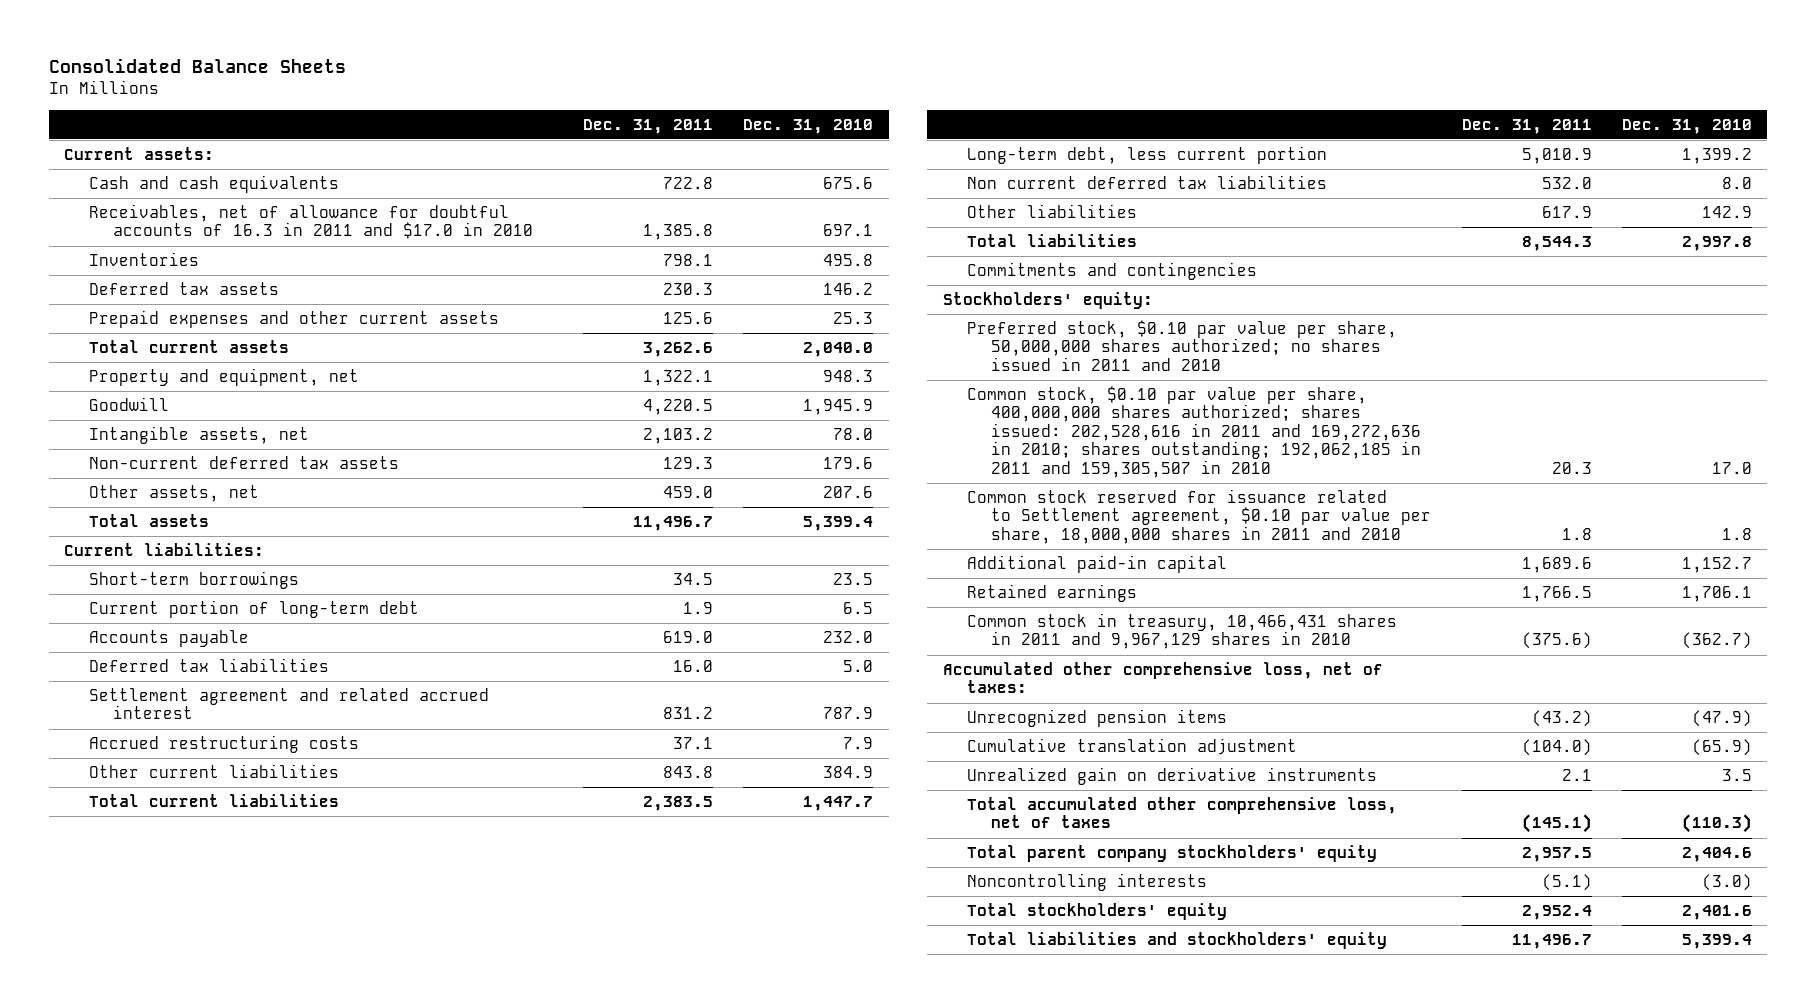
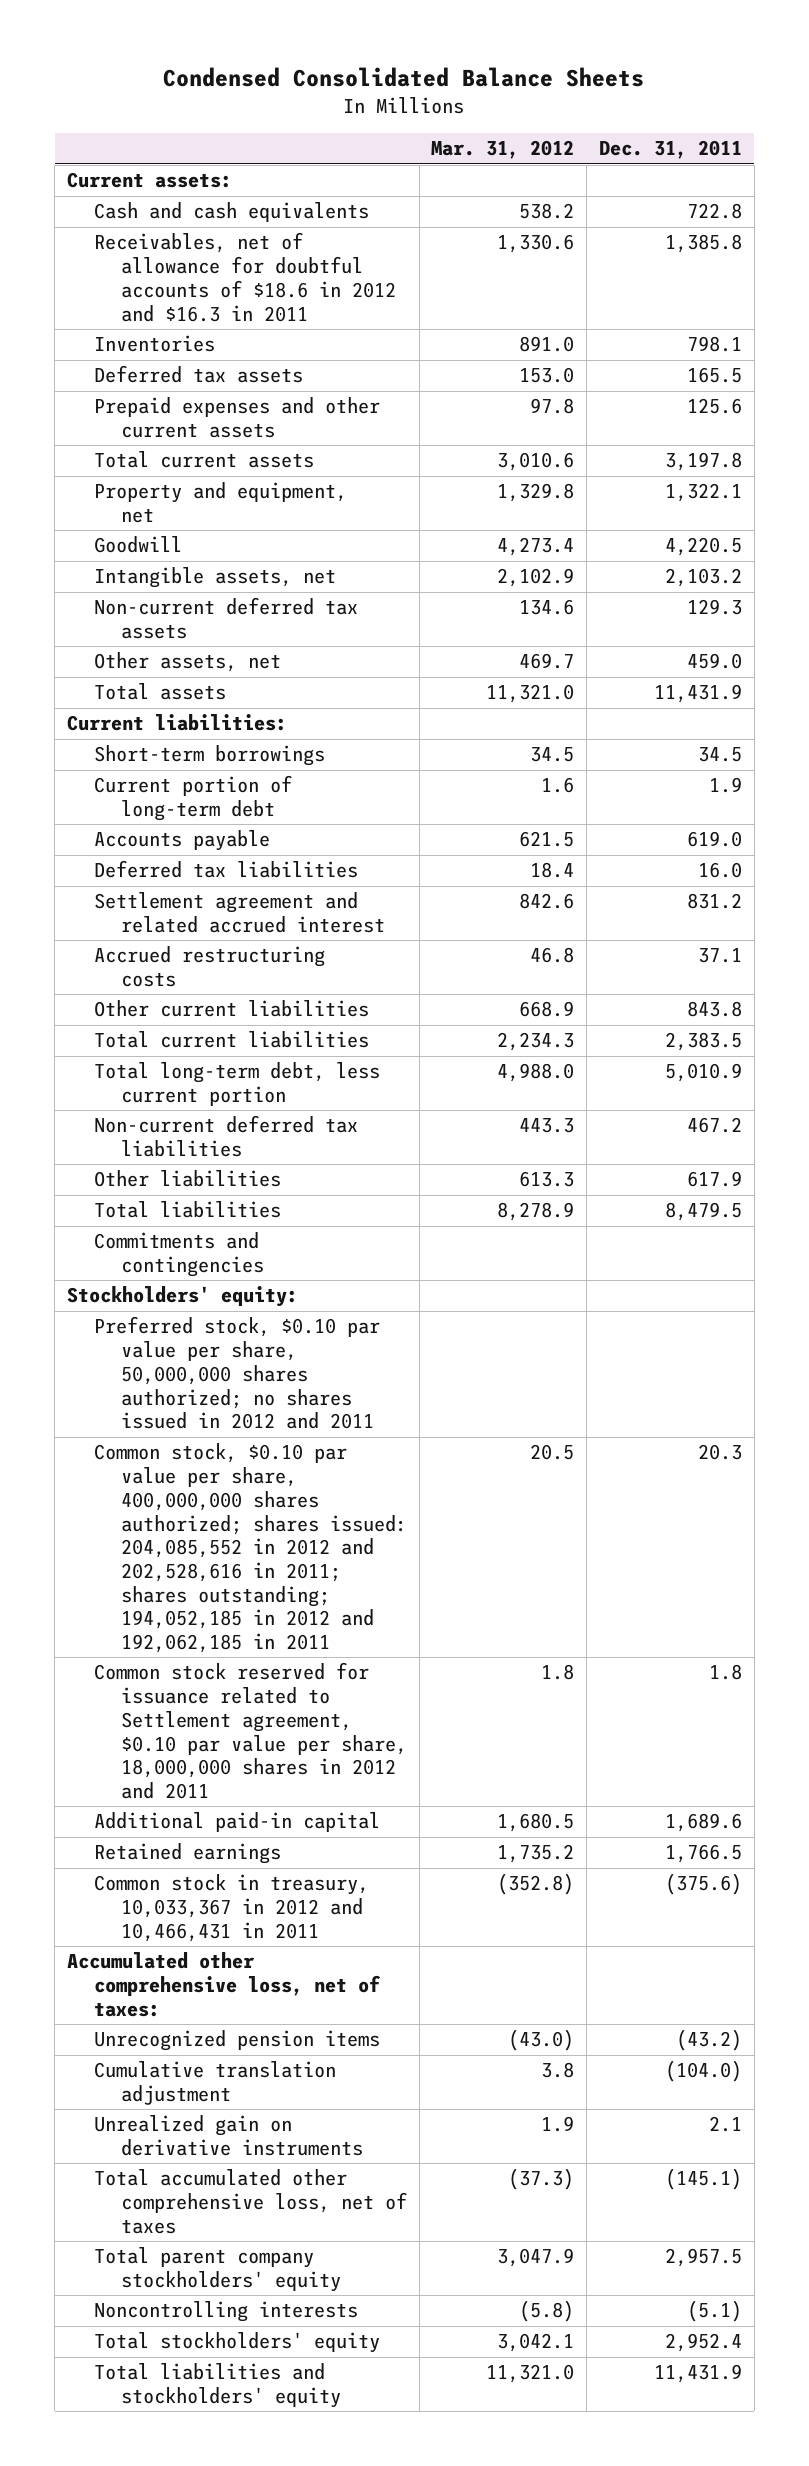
[49,58,347,74] Consolidated Balance Sheets -> [163,66,645,87] Condensed Consolidated Balance Sheets
[743,118,874,134] Dec. 31, 2010 -> none
none -> [431,140,575,160] Mar. 31, 2012
[88,204,533,240] Receivables, net of allowance for doubtful accounts of 16.3 in 2011 and $17.0 in 2010 -> [94,232,396,322] Receivables, net of allowance for doubtful accounts of $18.6 in 2012 and $16.3 in 2011
[663,283,714,296] 230.3 -> [686,367,742,384] 165.5
[643,342,714,358] 3,262.6 -> [664,452,742,472] 3,197.8
[633,516,714,532] 11,496.7 -> [653,684,742,704] 11,431.9
[966,146,1327,165] Long-term debt, less current portion -> [94,1062,381,1107] Total long-term debt, less current portion
[966,175,1327,190] Non current deferred tax liabilities -> [94,1115,359,1158] Non-current deferred tax liabilities
[1541,177,1592,190] 532.0 -> [686,1117,742,1134] 467.2
[1521,236,1592,252] 8,544.3 -> [664,1202,742,1222] 8,479.5
[966,320,1397,371] Preferred stock, $0.10 par value per share, 50,000,000 shares authorized; no shares issued in 2011 and 2010 -> [94,1316,381,1430] Preferred stock, $0.10 par value per share, 50,000,000 shares authorized; no shares issued in 2012 and 2011
[966,386,1422,478] Common stock, $0.10 par value per share, 400,000,000 shares authorized; shares issued: 202,528,616 in 2011 and 169,272,636 in 2010; shares outstanding; 192,062,185 in 2011 and 159,305,507 in 2010 -> [94,1443,407,1654] Common stock, $0.10 par value per share, 400,000,000 shares authorized; shares issued: 204,085,552 in 2012 and 202,528,616 in 2011; shares outstanding; 194,052,185 in 2012 and 192,062,185 in 2011
[966,489,1432,544] Common stock reserved for issuance related to Settlement agreement, $0.10 par value per share, 18,000,000 shares in 2011 and 2010 -> [94,1662,407,1799] Common stock reserved for issuance related to Settlement agreement, $0.10 par value per share, 18,000,000 shares in 2012 and 2011
[966,613,1397,650] Common stock in treasury, 10,466,431 shares in 2011 and 9,967,129 shares in 2010 -> [94,1874,370,1942] Common stock in treasury, 10,033,367 in 2012 and 10,466,431 in 2011
[1511,934,1592,950] 11,496.7 -> [653,2364,742,2384] 11,431.9

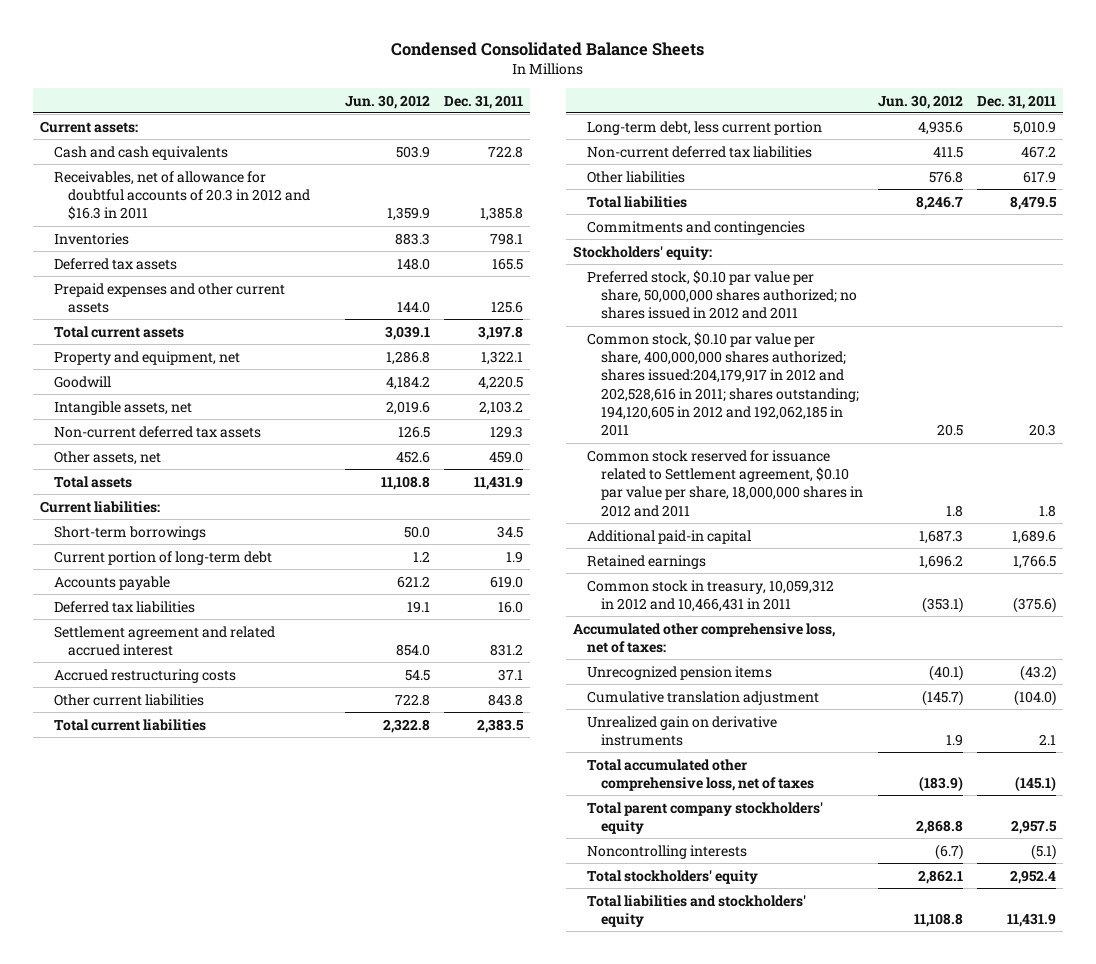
[431,140,575,160] Mar. 31, 2012 -> none
none -> [344,94,430,109] Jun. 30, 2012
[94,232,396,322] Receivables, net of allowance for doubtful accounts of $18.6 in 2012 and $16.3 in 2011 -> [54,170,311,221] Receivables, net of allowance for doubtful accounts of 20.3 in 2012 and $16.3 in 2011
[94,1062,381,1107] Total long-term debt, less current portion -> [587,120,823,135] Long-term debt, less current portion
[94,1443,407,1654] Common stock, $0.10 par value per share, 400,000,000 shares authorized; shares issued: 204,085,552 in 2012 and 202,528,616 in 2011; shares outstanding; 194,052,185 in 2012 and 192,062,185 in 2011 -> [587,331,860,437] Common stock, $0.10 par value per share, 400,000,000 shares authorized; shares issued:204,179,917 in 2012 and 202,528,616 in 2011; shares outstanding; 194,120,605 in 2012 and 192,062,185 in 2011
[94,1874,370,1942] Common stock in treasury, 10,033,367 in 2012 and 10,466,431 in 2011 -> [587,579,835,612] Common stock in treasury, 10,059,312 in 2012 and 10,466,431 in 2011

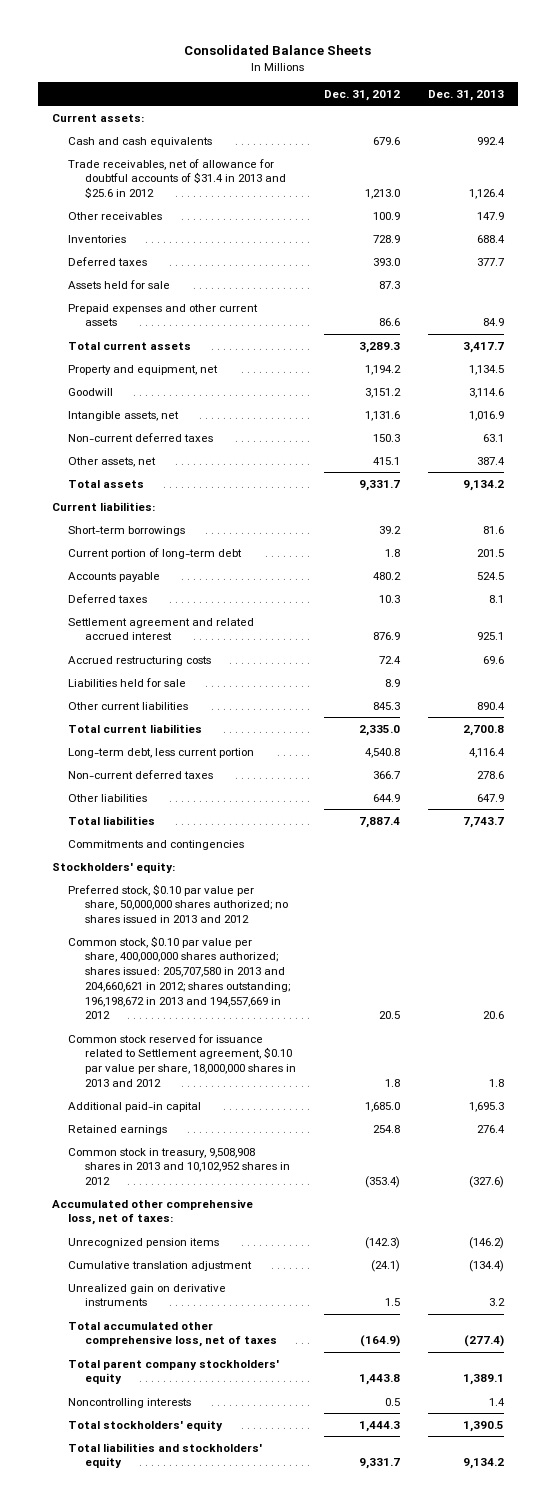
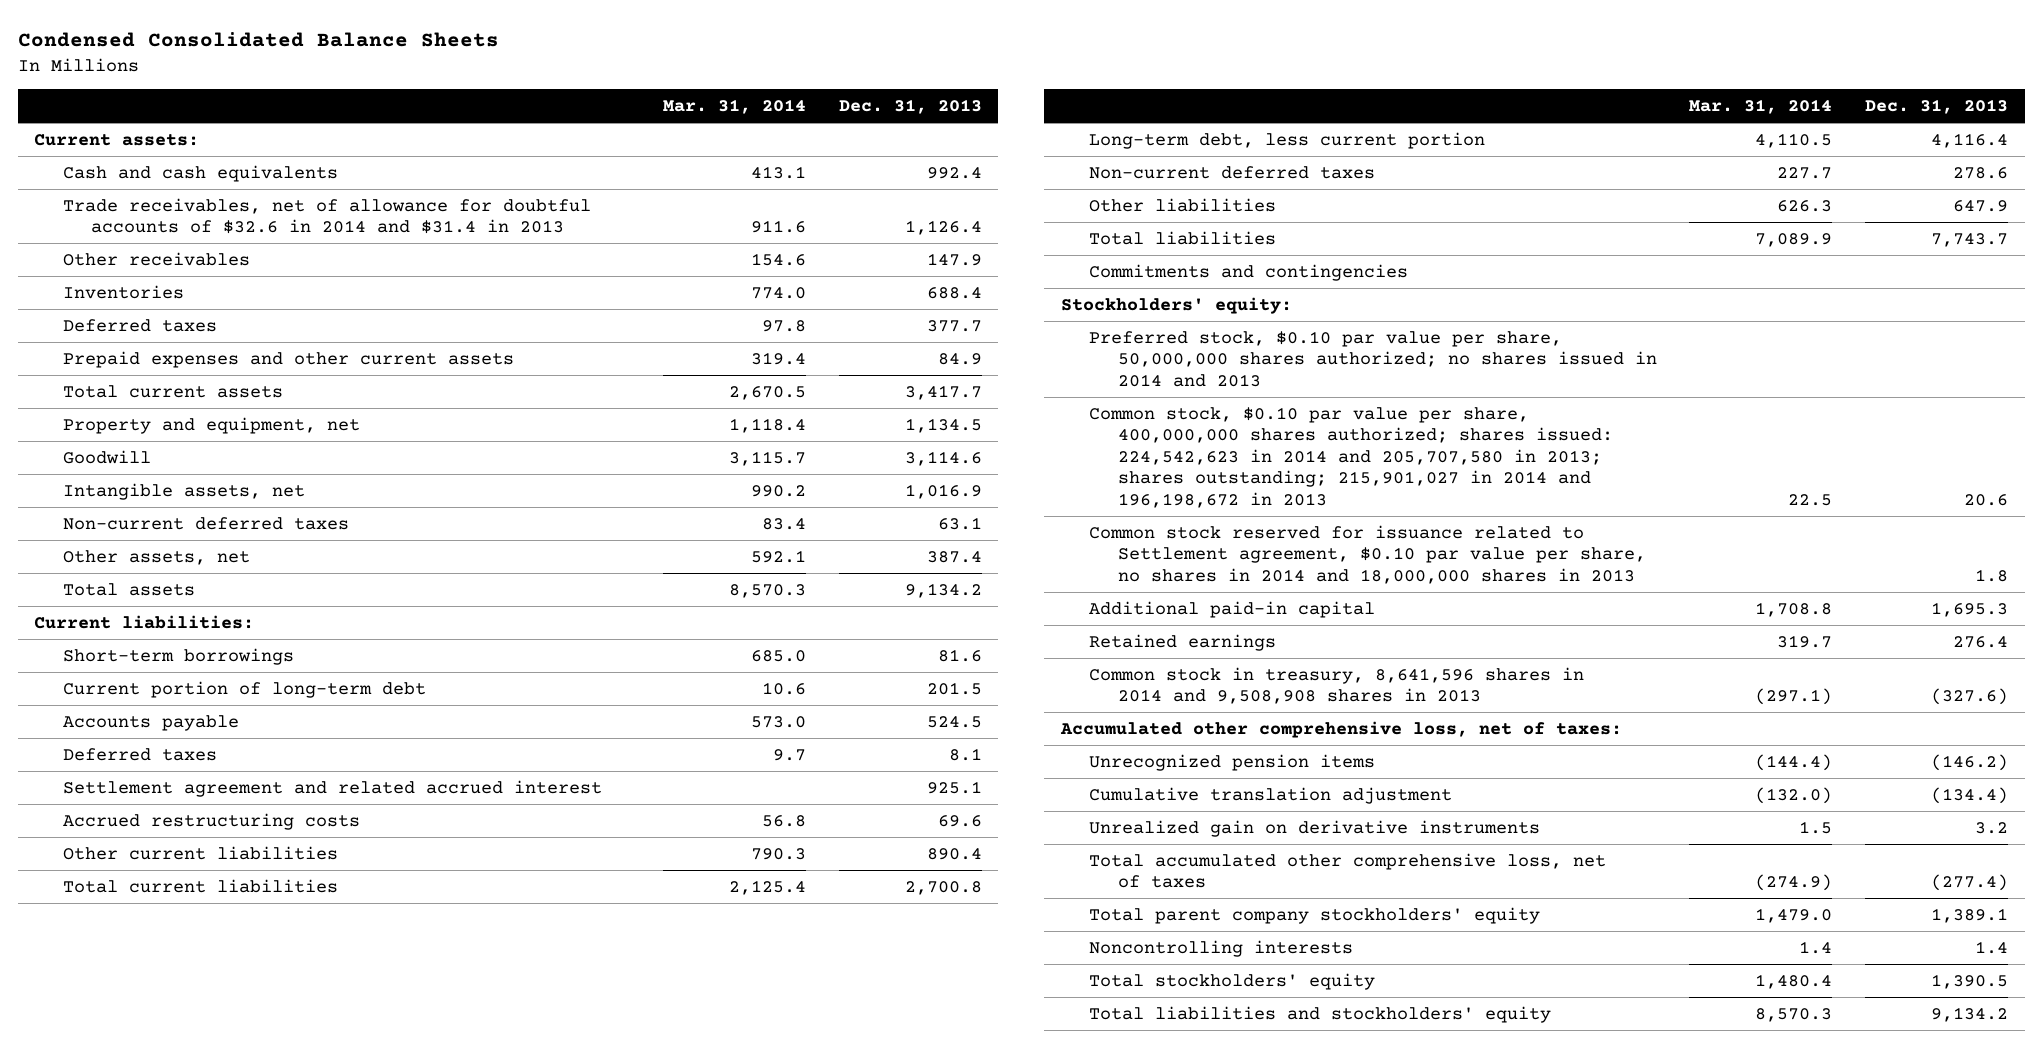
[183,45,371,56] Consolidated Balance Sheets -> [17,32,499,48] Condensed Consolidated Balance Sheets
[323,90,400,102] Dec. 31, 2012 -> none
none -> [663,98,807,114] Mar. 31, 2014
[68,158,286,199] Trade receivables, net of allowance for doubtful accounts of $31.4 in 2013 and $25.6 in 2012 -> [62,197,591,235] Trade receivables, net of allowance for doubtful accounts of $32.6 in 2014 and $31.4 in 2013
[68,279,171,289] Assets held for sale -> none
[68,677,187,687] Liabilities held for sale -> none
[68,883,288,924] Preferred stock, $0.10 par value per share, 50,000,000 shares authorized; no shares issued in 2013 and 2012 -> [1089,330,1657,387] Preferred stock, $0.10 par value per share, 50,000,000 shares authorized; no shares issued in 2014 and 2013
[68,935,290,1020] Common stock, $0.10 par value per share, 400,000,000 shares authorized; shares issued: 205,707,580 in 2013 and 204,660,621 in 2012; shares outstanding; 196,198,672 in 2013 and 194,557,669 in 2012 -> [1089,406,1613,509] Common stock, $0.10 par value per share, 400,000,000 shares authorized; shares issued: 224,542,623 in 2014 and 205,707,580 in 2013; shares outstanding; 215,901,027 in 2014 and 196,198,672 in 2013
[68,1033,296,1087] Common stock reserved for issuance related to Settlement agreement, $0.10 par value per share, 18,000,000 shares in 2013 and 2012 -> [1089,524,1646,584] Common stock reserved for issuance related to Settlement agreement, $0.10 par value per share, no shares in 2014 and 18,000,000 shares in 2013
[68,1147,290,1186] Common stock in treasury, 9,508,908 shares in 2013 and 10,102,952 shares in 2012 -> [1089,666,1585,705] Common stock in treasury, 8,641,596 shares in 2014 and 9,508,908 shares in 2013

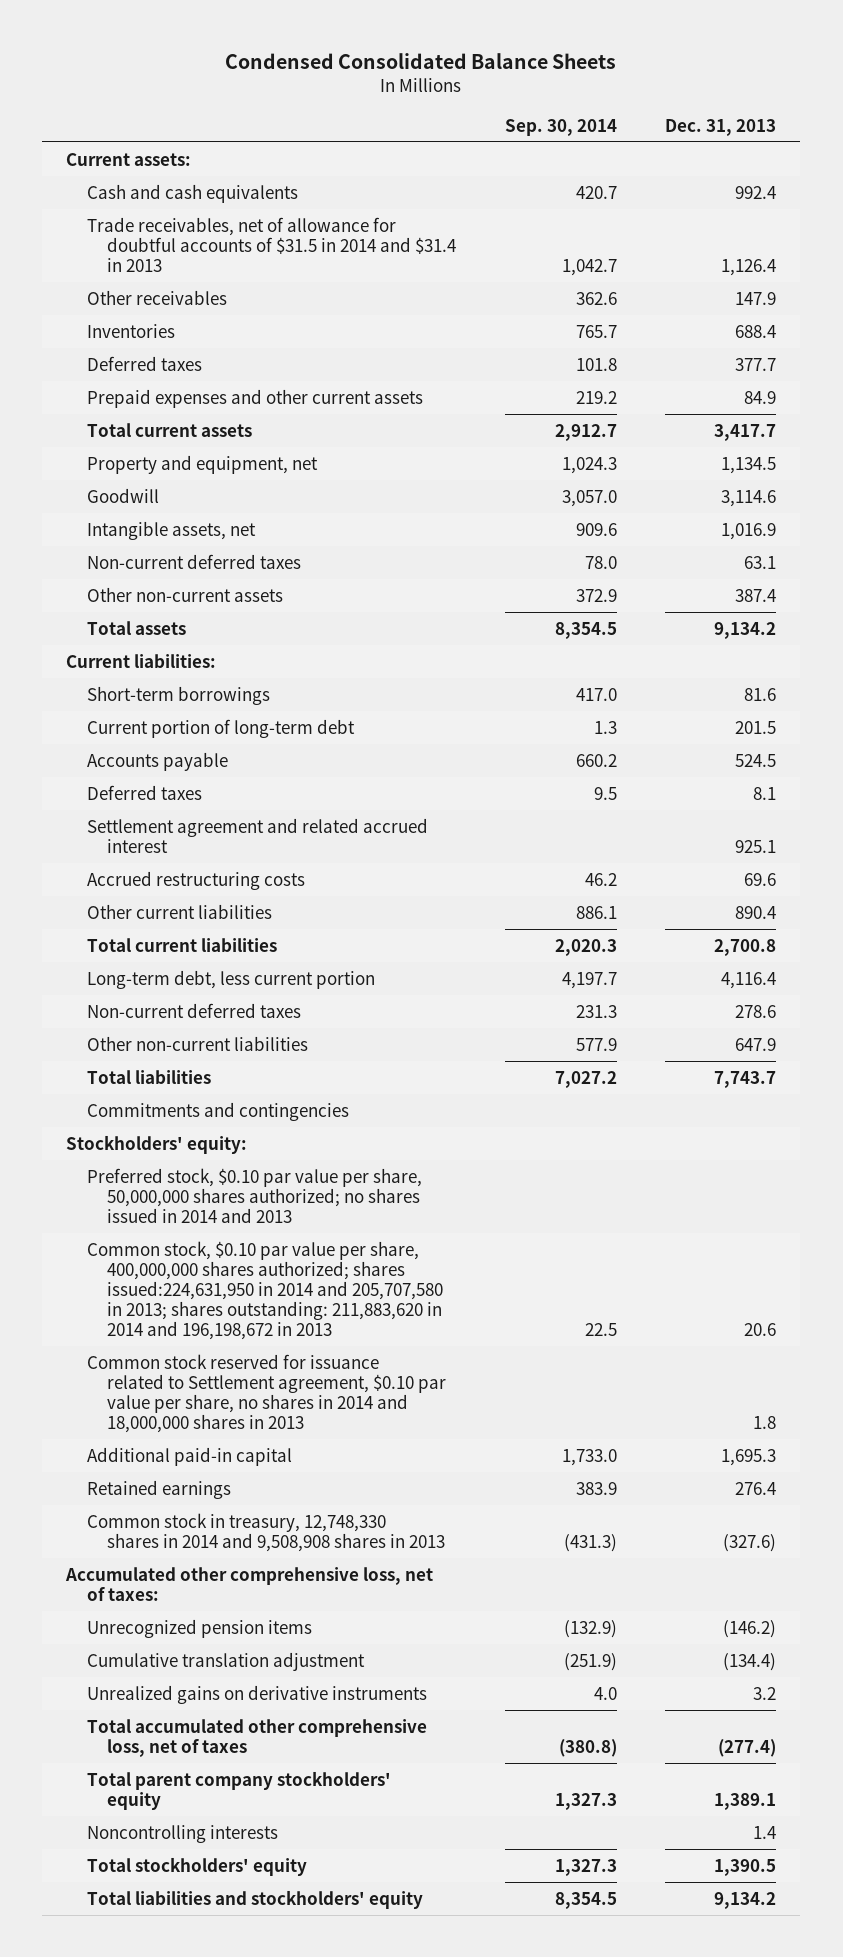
[663,98,807,114] Mar. 31, 2014 -> none
none -> [504,118,617,136] Sep. 30, 2014
[62,197,591,235] Trade receivables, net of allowance for doubtful accounts of $32.6 in 2014 and $31.4 in 2013 -> [86,216,456,272] Trade receivables, net of allowance for doubtful accounts of $31.5 in 2014 and $31.4 in 2013
[62,549,250,565] Other assets, net -> [86,586,283,602] Other non-current assets
[1089,197,1277,212] Other liabilities -> [86,1035,308,1051] Other non-current liabilities
[1089,406,1613,509] Common stock, $0.10 par value per share, 400,000,000 shares authorized; shares issued: 224,542,623 in 2014 and 205,707,580 in 2013; shares outstanding; 215,901,027 in 2014 and 196,198,672 in 2013 -> [86,1240,443,1341] Common stock, $0.10 par value per share, 400,000,000 shares authorized; shares issued:224,631,950 in 2014 and 205,707,580 in 2013; shares outstanding: 211,883,620 in 2014 and 196,198,672 in 2013
[1089,666,1585,705] Common stock in treasury, 8,641,596 shares in 2014 and 9,508,908 shares in 2013 -> [86,1512,445,1552] Common stock in treasury, 12,748,330 shares in 2014 and 9,508,908 shares in 2013
[1089,819,1541,837] Unrealized gain on derivative instruments -> [86,1684,427,1704] Unrealized gains on derivative instruments

